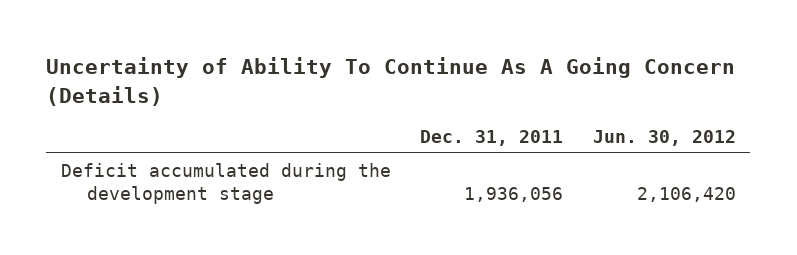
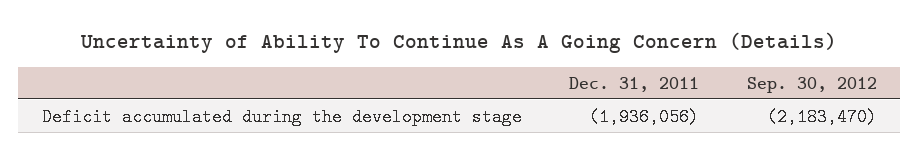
[592,130,736,147] Jun. 30, 2012 -> none
none -> [746,76,877,93] Sep. 30, 2012
[464,186,564,202] 1,936,056 -> [589,107,700,126] (1,936,056)

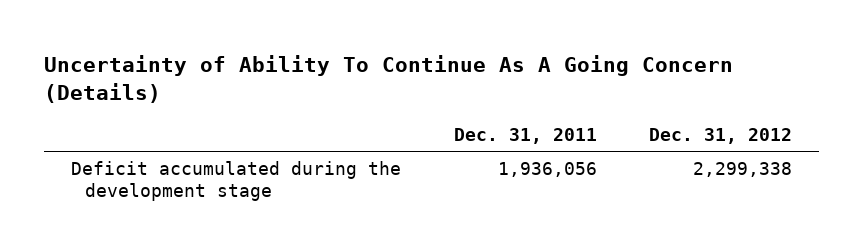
[746,76,877,93] Sep. 30, 2012 -> none
none -> [649,128,793,145] Dec. 31, 2012
[589,107,700,126] (1,936,056) -> [497,162,597,178] 1,936,056

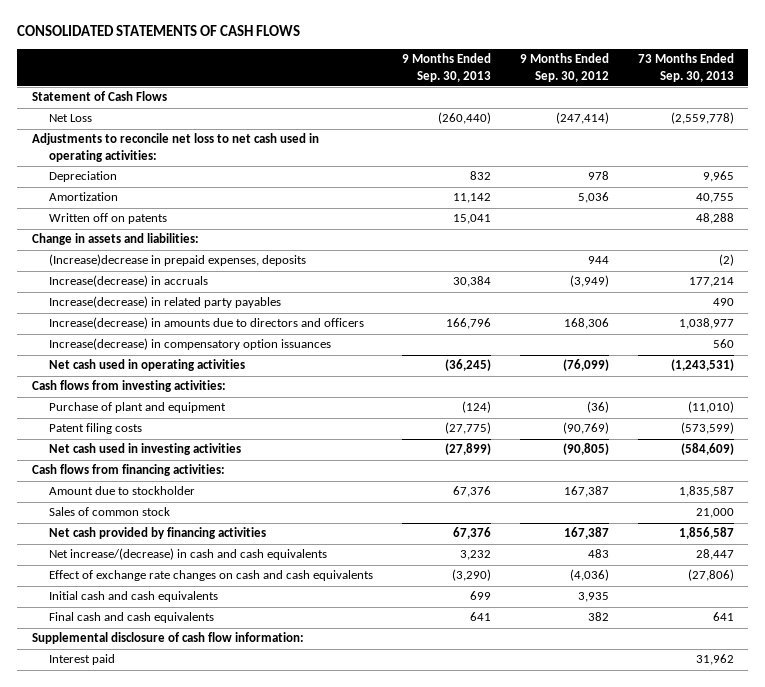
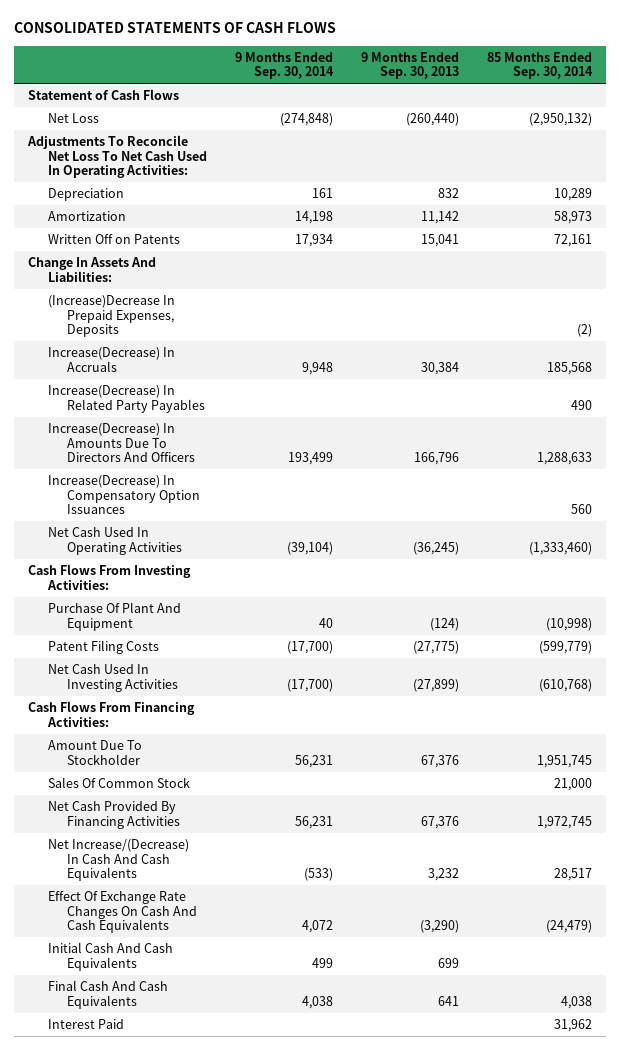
[519,53,609,82] 9 Months Ended Sep. 30, 2012 -> none
[637,53,734,82] 73 Months Ended Sep. 30, 2013 -> none
none -> [234,51,334,80] 9 Months Ended Sep. 30, 2014
none -> [487,51,594,80] 85 Months Ended Sep. 30, 2014
[31,133,319,162] Adjustments to reconcile net loss to net cash used in operating activities: -> [27,135,207,179] Adjustments To Reconcile Net Loss To Net Cash Used In Operating Activities:
[31,632,304,645] Supplemental disclosure of cash flow information: -> none
[48,213,167,225] Written off on patents -> [47,234,180,245] Written Off on Patents
[31,233,199,246] Change in assets and liabilities: -> [28,257,157,282] Change In Assets And Liabilities:
[48,254,306,267] (Increase)decrease in prepaid expenses, deposits -> [47,295,175,338] (Increase)Decrease In Prepaid Expenses, Deposits
[48,275,208,288] Increase(decrease) in accruals -> [47,347,175,372] Increase(Decrease) In Accruals
[48,296,281,309] Increase(decrease) in related party payables -> [47,385,206,413] Increase(Decrease) In Related Party Payables
[48,317,364,330] Increase(decrease) in amounts due to directors and officers -> [47,423,196,463] Increase(Decrease) In Amounts Due To Directors And Officers
[48,338,331,351] Increase(decrease) in compensatory option issuances -> [47,475,201,515] Increase(Decrease) In Compensatory Option Issuances
[48,359,245,372] Net cash used in operating activities -> [47,527,183,555] Net Cash Used In Operating Activities
[31,380,226,393] Cash flows from investing activities: -> [28,564,192,590] Cash Flows From Investing Activities:
[48,402,226,414] Purchase of plant and equipment -> [47,602,181,631] Purchase Of Plant And Equipment
[48,423,142,435] Patent filing costs -> [47,640,159,655] Patent Filing Costs
[48,443,241,456] Net cash used in investing activities -> [47,664,179,692] Net Cash Used In Investing Activities
[31,464,225,477] Cash flows from financing activities: -> [28,701,196,727] Cash Flows From Financing Activities:
[48,486,195,496] Amount due to stockholder -> [47,740,142,765] Amount Due To Stockholder
[48,507,170,517] Sales of common stock -> [47,777,190,789] Sales Of Common Stock
[48,527,266,540] Net cash provided by financing activities -> [47,801,181,829] Net Cash Provided By Financing Activities
[48,548,327,561] Net increase/(decrease) in cash and cash equivalents -> [47,839,189,882] Net Increase/(Decrease) In Cash And Cash Equivalents
[48,570,373,582] Effect of exchange rate changes on cash and cash equivalents -> [47,891,198,934] Effect Of Exchange Rate Changes On Cash And Cash Equivalents
[48,591,218,603] Initial cash and cash equivalents -> [47,942,173,971] Initial Cash And Cash Equivalents
[48,612,214,624] Final cash and cash equivalents -> [47,980,168,1009] Final Cash And Cash Equivalents
[48,654,115,666] Interest paid -> [47,1019,124,1030] Interest Paid

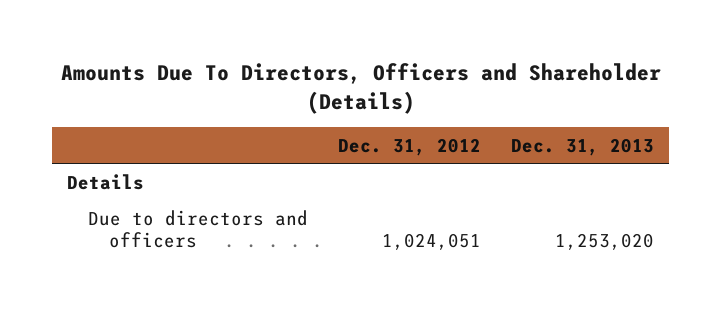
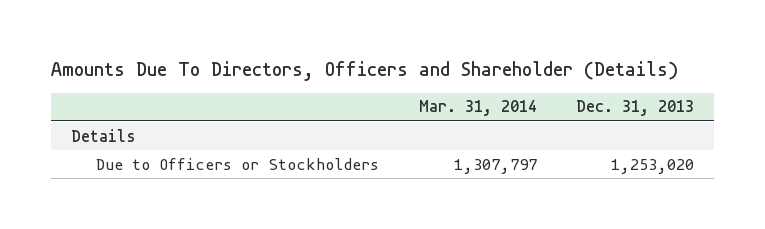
[338,137,482,156] Dec. 31, 2012 -> none
none -> [418,100,537,117] Mar. 31, 2014
[88,209,309,248] Due to directors and officers -> [96,157,380,170] Due to Officers or Stockholders

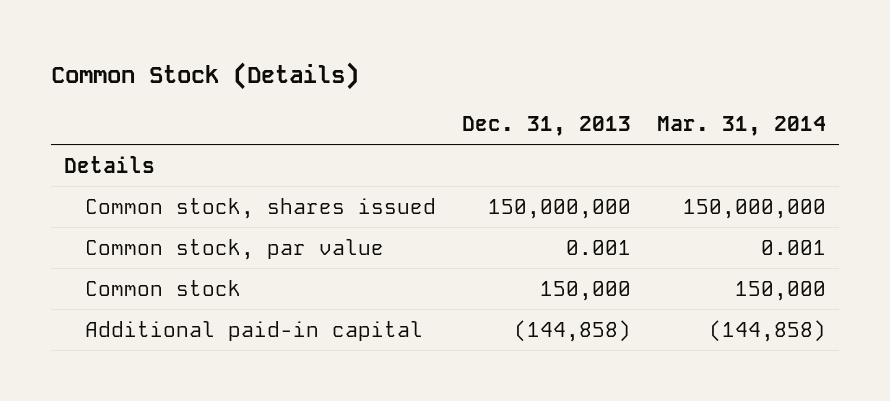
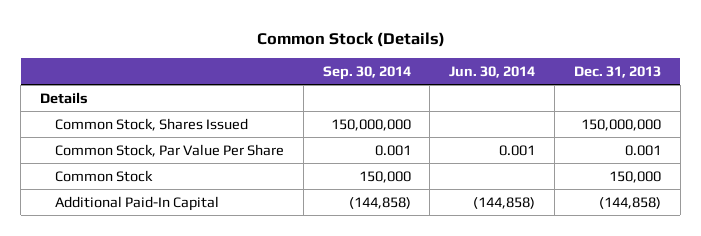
[656,116,826,137] Mar. 31, 2014 -> none
none -> [322,65,411,80] Sep. 30, 2014
none -> [449,65,536,78] Jun. 30, 2014
[85,197,437,219] Common stock, shares issued -> [54,117,248,131] Common Stock, Shares Issued
[85,238,385,260] Common stock, par value -> [54,143,284,157] Common Stock, Par Value Per Share
[85,279,242,296] Common stock -> [54,169,153,182] Common Stock
[85,320,424,341] Additional paid-in capital -> [54,195,219,211] Additional Paid-In Capital

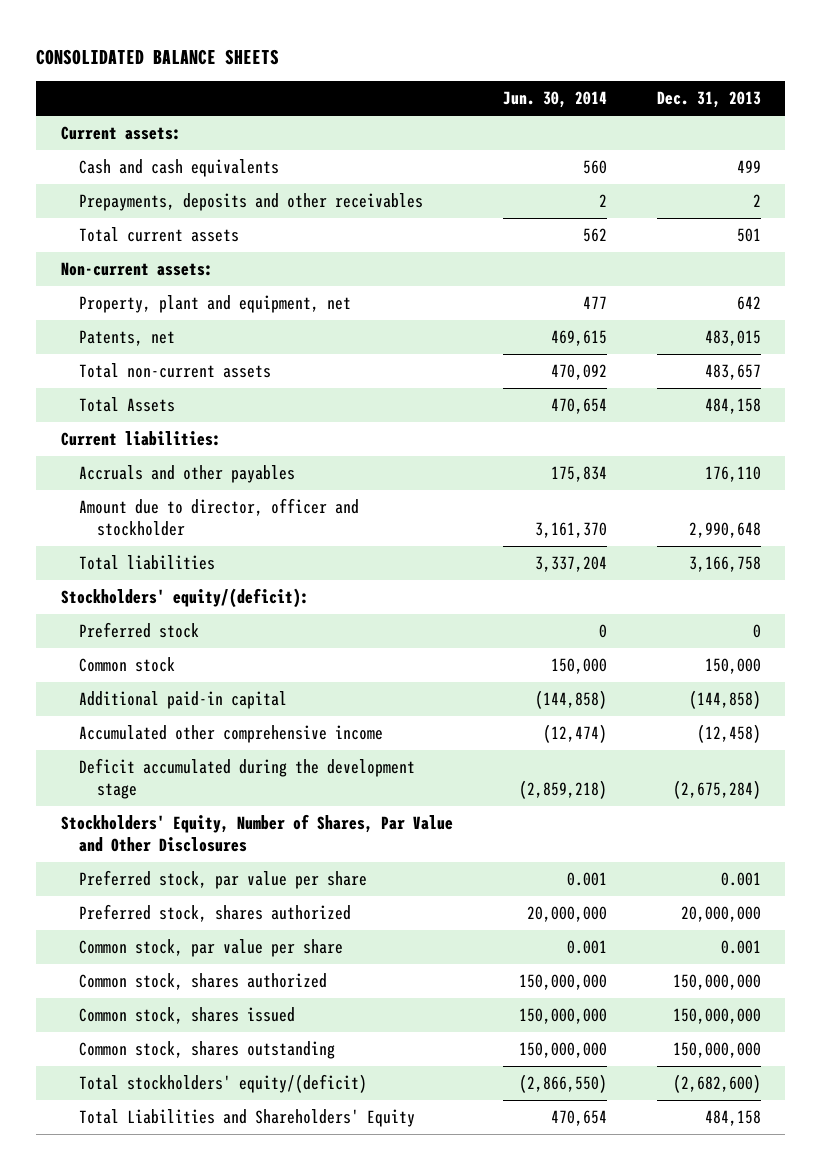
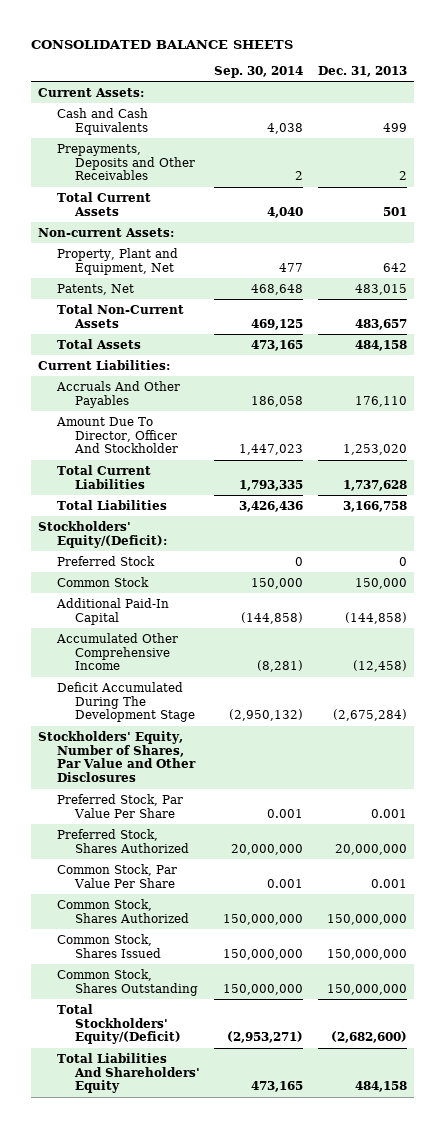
[502,91,607,109] Jun. 30, 2014 -> none
none -> [214,66,304,79] Sep. 30, 2014
[61,126,182,141] Current assets: -> [38,87,145,97] Current Assets:
[78,159,279,178] Cash and cash equivalents -> [56,107,148,135] Cash and Cash Equivalents
[78,193,423,212] Prepayments, deposits and other receivables -> [56,143,195,181] Prepayments, Deposits and Other Receivables
[78,227,239,243] Total current assets -> [56,191,151,216] Total Current Assets
[61,262,214,277] Non-current assets: -> [38,227,175,237] Non-current Assets:
[78,295,351,314] Property, plant and equipment, net -> [56,247,178,275] Property, Plant and Equipment, Net
[78,330,175,347] Patents, net -> [56,283,134,295] Patents, Net
[78,363,271,379] Total non-current assets -> [56,303,184,328] Total Non-Current Assets
[61,431,222,447] Current liabilities: -> [38,359,171,370] Current Liabilities:
[78,465,295,484] Accruals and other payables -> [55,380,180,408] Accruals And Other Payables
[78,498,359,537] Amount due to director, officer and stockholder -> [55,416,178,454] Amount Due To Director, Officer And Stockholder
[688,522,761,539] 2,990,648 -> [342,444,407,456] 1,253,020
none -> [56,464,151,489] Total Current Liabilities
[78,555,215,571] Total liabilities -> [56,499,167,510] Total Liabilities
[61,588,310,609] Stockholders' equity/(deficit): -> [38,520,167,548] Stockholders' Equity/(Deficit):
[78,622,199,639] Preferred stock -> [56,555,155,566] Preferred Stock
[78,657,175,673] Common stock -> [56,576,149,587] Common Stock
[78,691,287,710] Additional paid-in capital -> [55,597,169,625] Additional Paid-In Capital
[78,725,383,744] Accumulated other comprehensive income -> [55,632,178,671] Accumulated Other Comprehensive Income
[78,758,415,800] Deficit accumulated during the development stage -> [56,681,195,723] Deficit Accumulated During The Development Stage
[78,870,367,890] Preferred stock, par value per share -> [56,793,183,818] Preferred Stock, Par Value Per Share
[78,904,351,923] Preferred stock, shares authorized -> [56,828,189,853] Preferred Stock, Shares Authorized
[78,939,343,958] Common stock, par value per share -> [56,863,177,888] Common Stock, Par Value Per Share
[78,973,327,991] Common stock, shares authorized -> [56,898,189,923] Common Stock, Shares Authorized
[78,1007,295,1025] Common stock, shares issued -> [56,933,161,958] Common Stock, Shares Issued
[78,1041,335,1060] Common stock, shares outstanding -> [56,968,198,996] Common Stock, Shares Outstanding
[78,1074,367,1094] Total stockholders' equity/(deficit) -> [56,1003,181,1045] Total Stockholders' Equity/(Deficit)
[78,1109,415,1128] Total Liabilities and Shareholders' Equity -> [56,1052,200,1094] Total Liabilities And Shareholders' Equity

